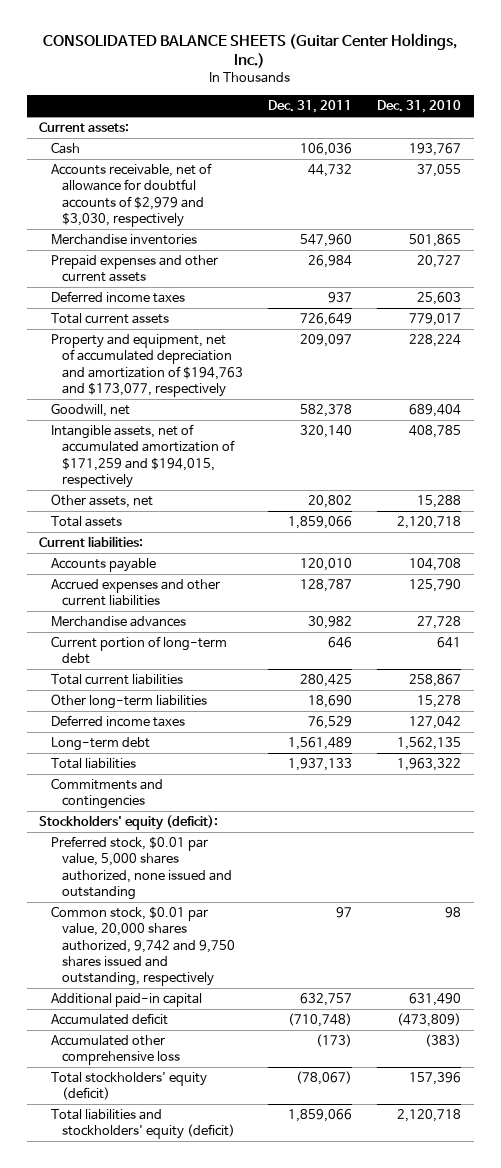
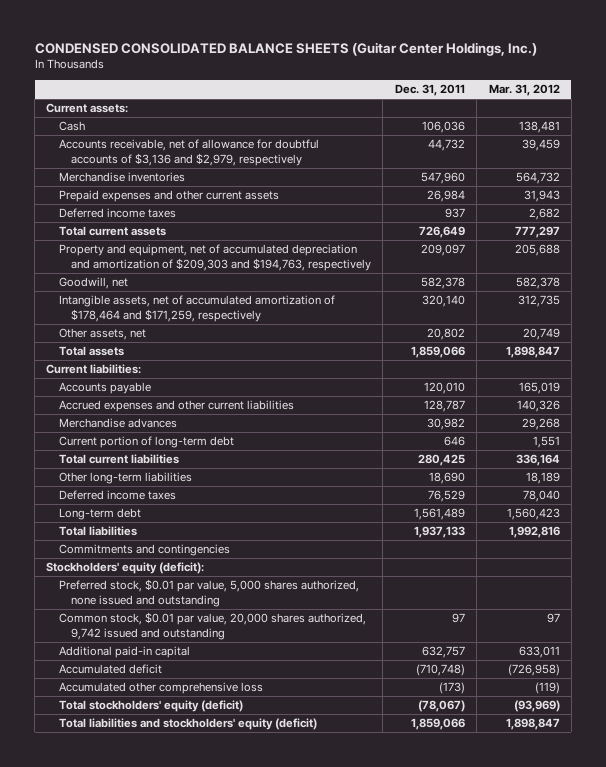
[43,32,458,69] CONSOLIDATED BALANCE SHEETS (Guitar Center Holdings, Inc.) -> [34,41,537,56] CONDENSED CONSOLIDATED BALANCE SHEETS (Guitar Center Holdings, Inc.)
[377,100,462,114] Dec. 31, 2010 -> none
none -> [488,84,560,97] Mar. 31, 2012
[50,163,212,227] Accounts receivable, net of allowance for doubtful accounts of $2,979 and $3,030, respectively -> [58,139,319,166] Accounts receivable, net of allowance for doubtful accounts of $3,136 and $2,979, respectively
[50,334,243,397] Property and equipment, net of accumulated depreciation and amortization of $194,763 and $173,077, respectively -> [58,244,372,271] Property and equipment, net of accumulated depreciation and amortization of $209,303 and $194,763, respectively
[50,424,235,488] Intangible assets, net of accumulated amortization of $171,259 and $194,015, respectively -> [58,295,335,322] Intangible assets, net of accumulated amortization of $178,464 and $171,259, respectively
[50,906,235,986] Common stock, $0.01 par value, 20,000 shares authorized, 9,742 and 9,750 shares issued and outstanding, respectively -> [58,612,366,640] Common stock, $0.01 par value, 20,000 shares authorized, 9,742 issued and outstanding

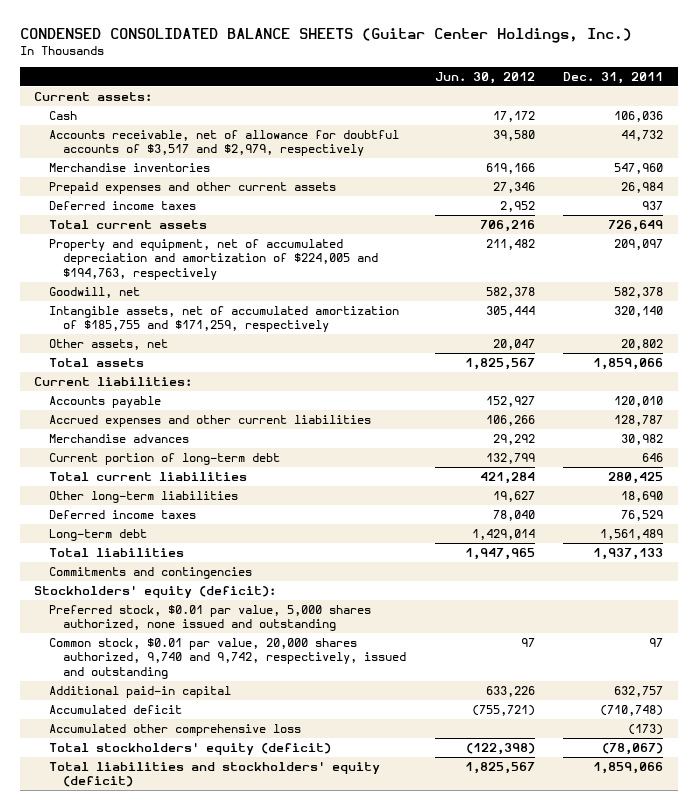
[488,84,560,97] Mar. 31, 2012 -> none
none -> [434,71,535,84] Jun. 30, 2012
[58,139,319,166] Accounts receivable, net of allowance for doubtful accounts of $3,136 and $2,979, respectively -> [48,129,399,157] Accounts receivable, net of allowance for doubtful accounts of $3,517 and $2,979, respectively
[58,244,372,271] Property and equipment, net of accumulated depreciation and amortization of $209,303 and $194,763, respectively -> [48,238,378,280] Property and equipment, net of accumulated depreciation and amortization of $224,005 and $194,763, respectively
[58,295,335,322] Intangible assets, net of accumulated amortization of $178,464 and $171,259, respectively -> [48,305,399,333] Intangible assets, net of accumulated amortization of $185,755 and $171,259, respectively
[58,612,366,640] Common stock, $0.01 par value, 20,000 shares authorized, 9,742 issued and outstanding -> [48,637,406,679] Common stock, $0.01 par value, 20,000 shares authorized, 9,740 and 9,742, respectively, issued and outstanding

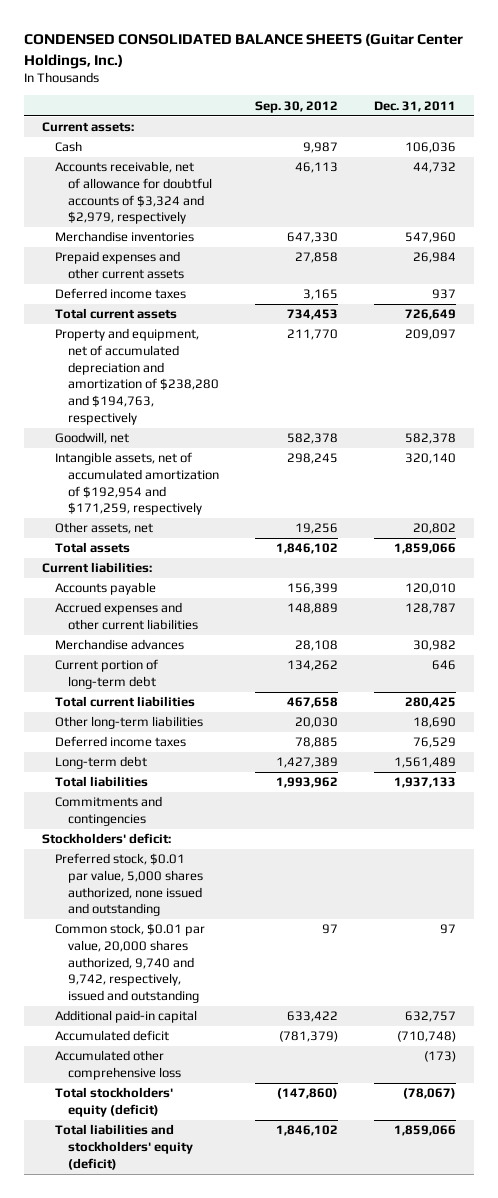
[434,71,535,84] Jun. 30, 2012 -> none
none -> [255,100,339,113] Sep. 30, 2012
[48,129,399,157] Accounts receivable, net of allowance for doubtful accounts of $3,517 and $2,979, respectively -> [55,161,213,225] Accounts receivable, net of allowance for doubtful accounts of $3,324 and $2,979, respectively
[48,238,378,280] Property and equipment, net of accumulated depreciation and amortization of $224,005 and $194,763, respectively -> [55,328,220,425] Property and equipment, net of accumulated depreciation and amortization of $238,280 and $194,763, respectively
[48,305,399,333] Intangible assets, net of accumulated amortization of $185,755 and $171,259, respectively -> [55,452,220,516] Intangible assets, net of accumulated amortization of $192,954 and $171,259, respectively
[34,584,277,598] Stockholders' equity (deficit): -> [41,833,171,845] Stockholders' deficit:

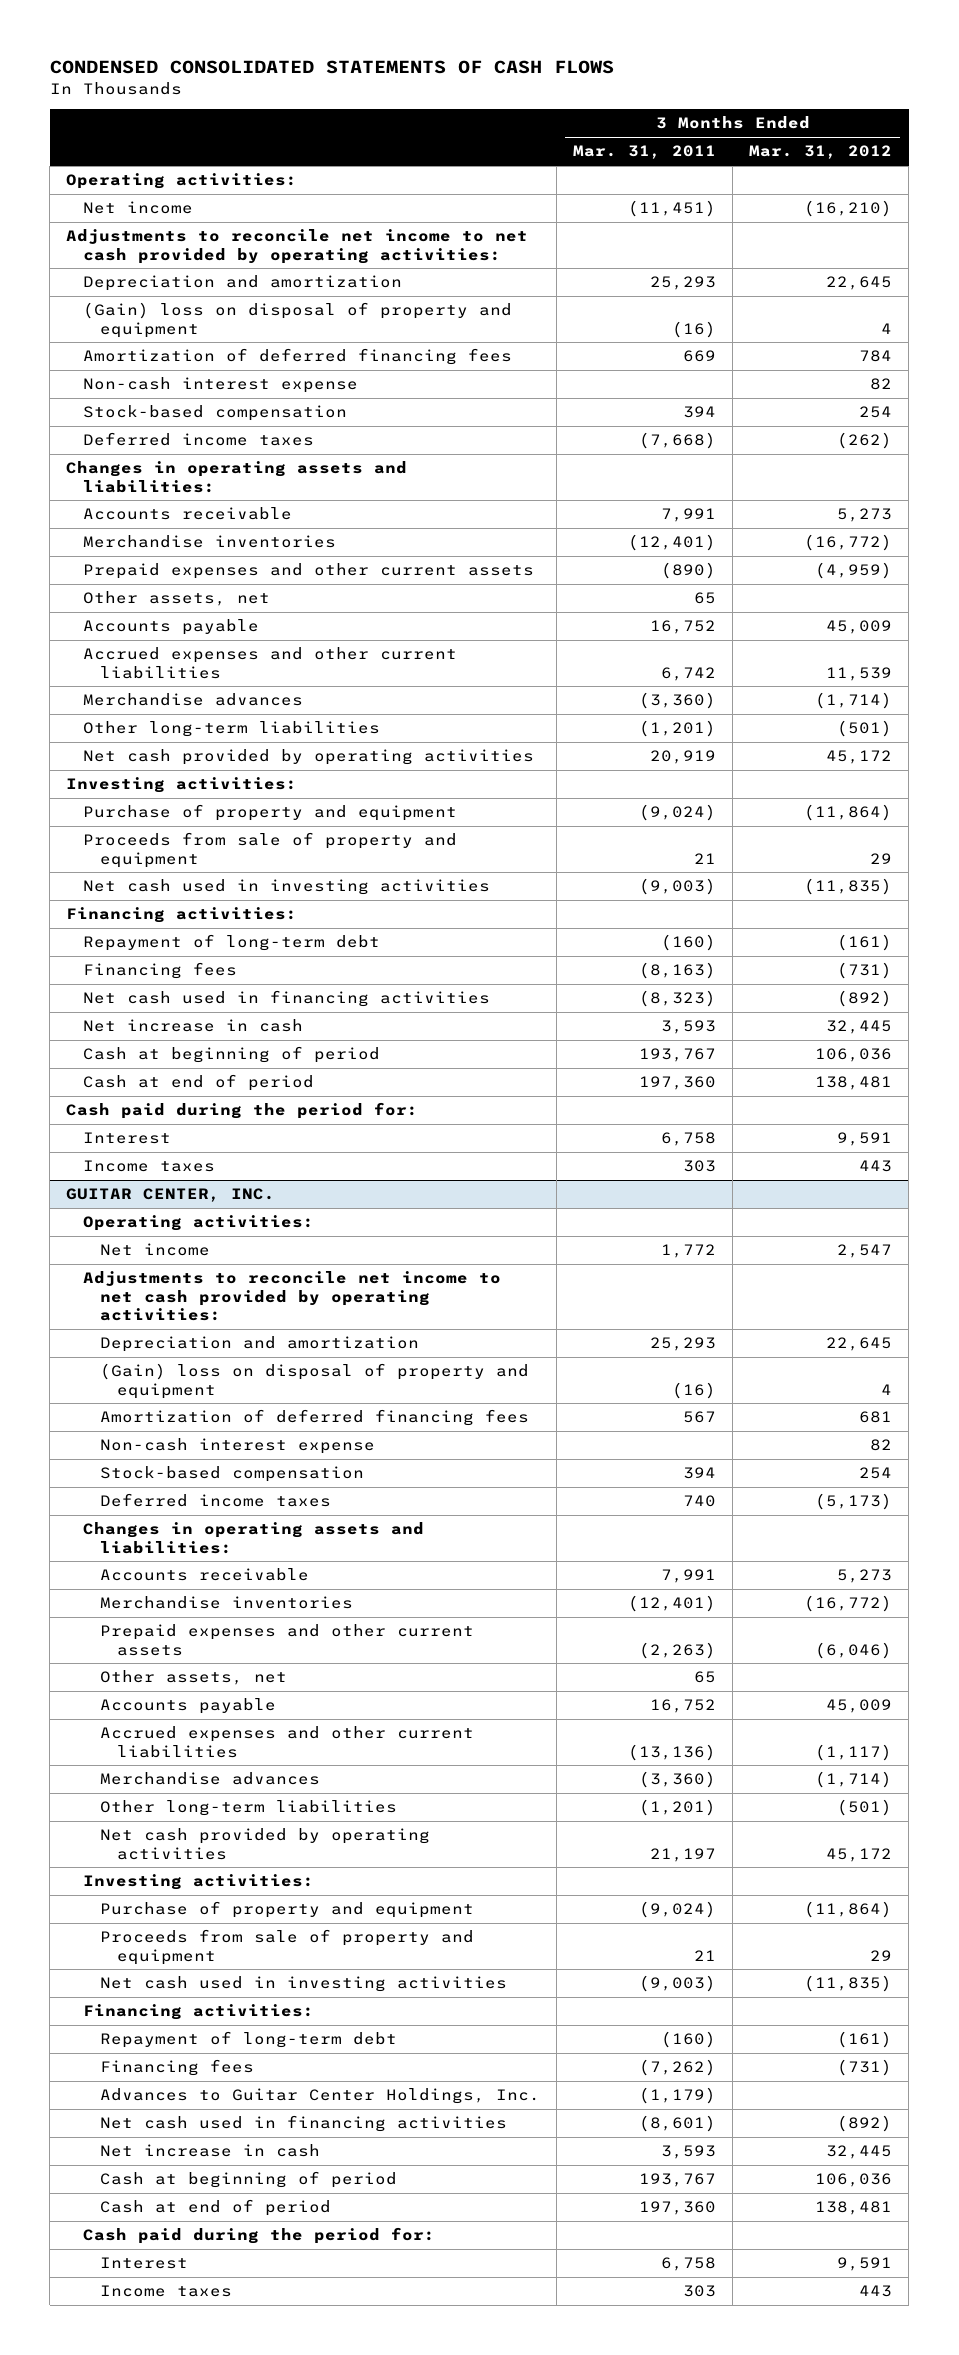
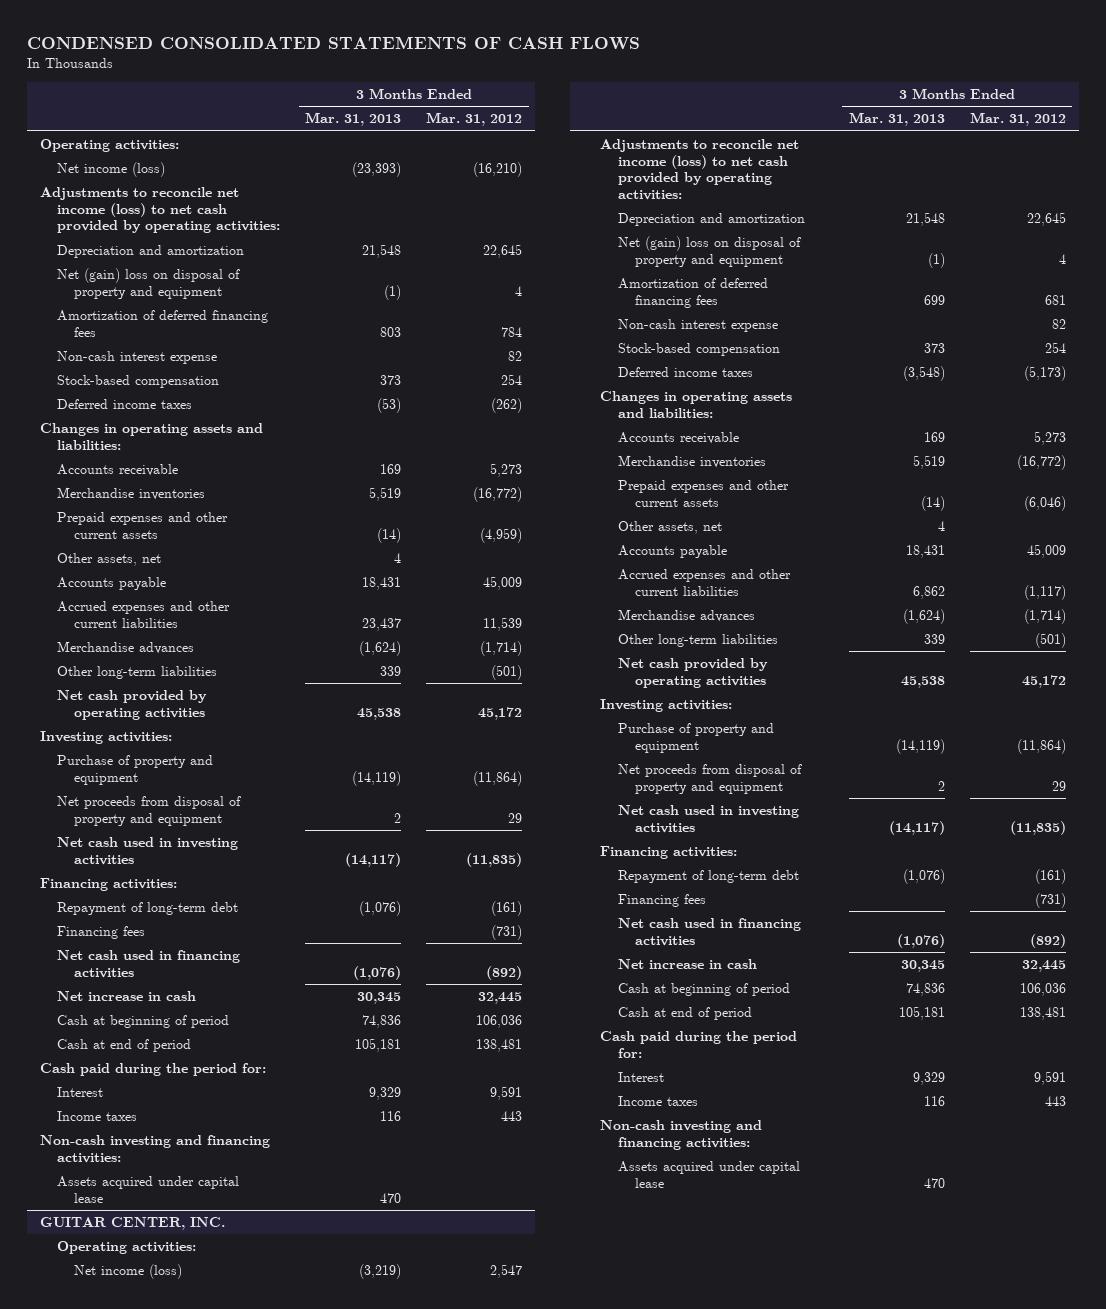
[573,145,717,160] Mar. 31, 2011 -> none
none -> [305,112,402,127] Mar. 31, 2013
[83,201,194,215] Net income -> [56,162,165,178] Net income (loss)
[66,229,529,264] Adjustments to reconcile net income to net cash provided by operating activities: -> [39,187,280,234] Adjustments to reconcile net income (loss) to net cash provided by operating activities:
[83,302,513,338] (Gain) loss on disposal of property and equipment -> [56,268,240,299] Net (gain) loss on disposal of property and equipment
[83,832,458,868] Proceeds from sale of property and equipment -> [56,796,241,826] Net proceeds from disposal of property and equipment
none -> [39,1135,270,1163] Non-cash investing and financing activities:
none -> [56,1176,239,1203] Assets acquired under capital lease
[99,1243,210,1257] Net income -> [74,1264,183,1280] Net income (loss)
[83,1271,502,1322] Adjustments to reconcile net income to net cash provided by operating activities: -> [600,139,800,201] Adjustments to reconcile net income (loss) to net cash provided by operating activities:
[99,1363,529,1399] (Gain) loss on disposal of property and equipment -> [617,236,801,267] Net (gain) loss on disposal of property and equipment
[99,1929,474,1965] Proceeds from sale of property and equipment -> [617,764,802,794] Net proceeds from disposal of property and equipment
[99,2088,540,2105] Advances to Guitar Center Holdings, Inc. -> none
none -> [600,1120,763,1150] Non-cash investing and financing activities:
none -> [617,1161,800,1188] Assets acquired under capital lease

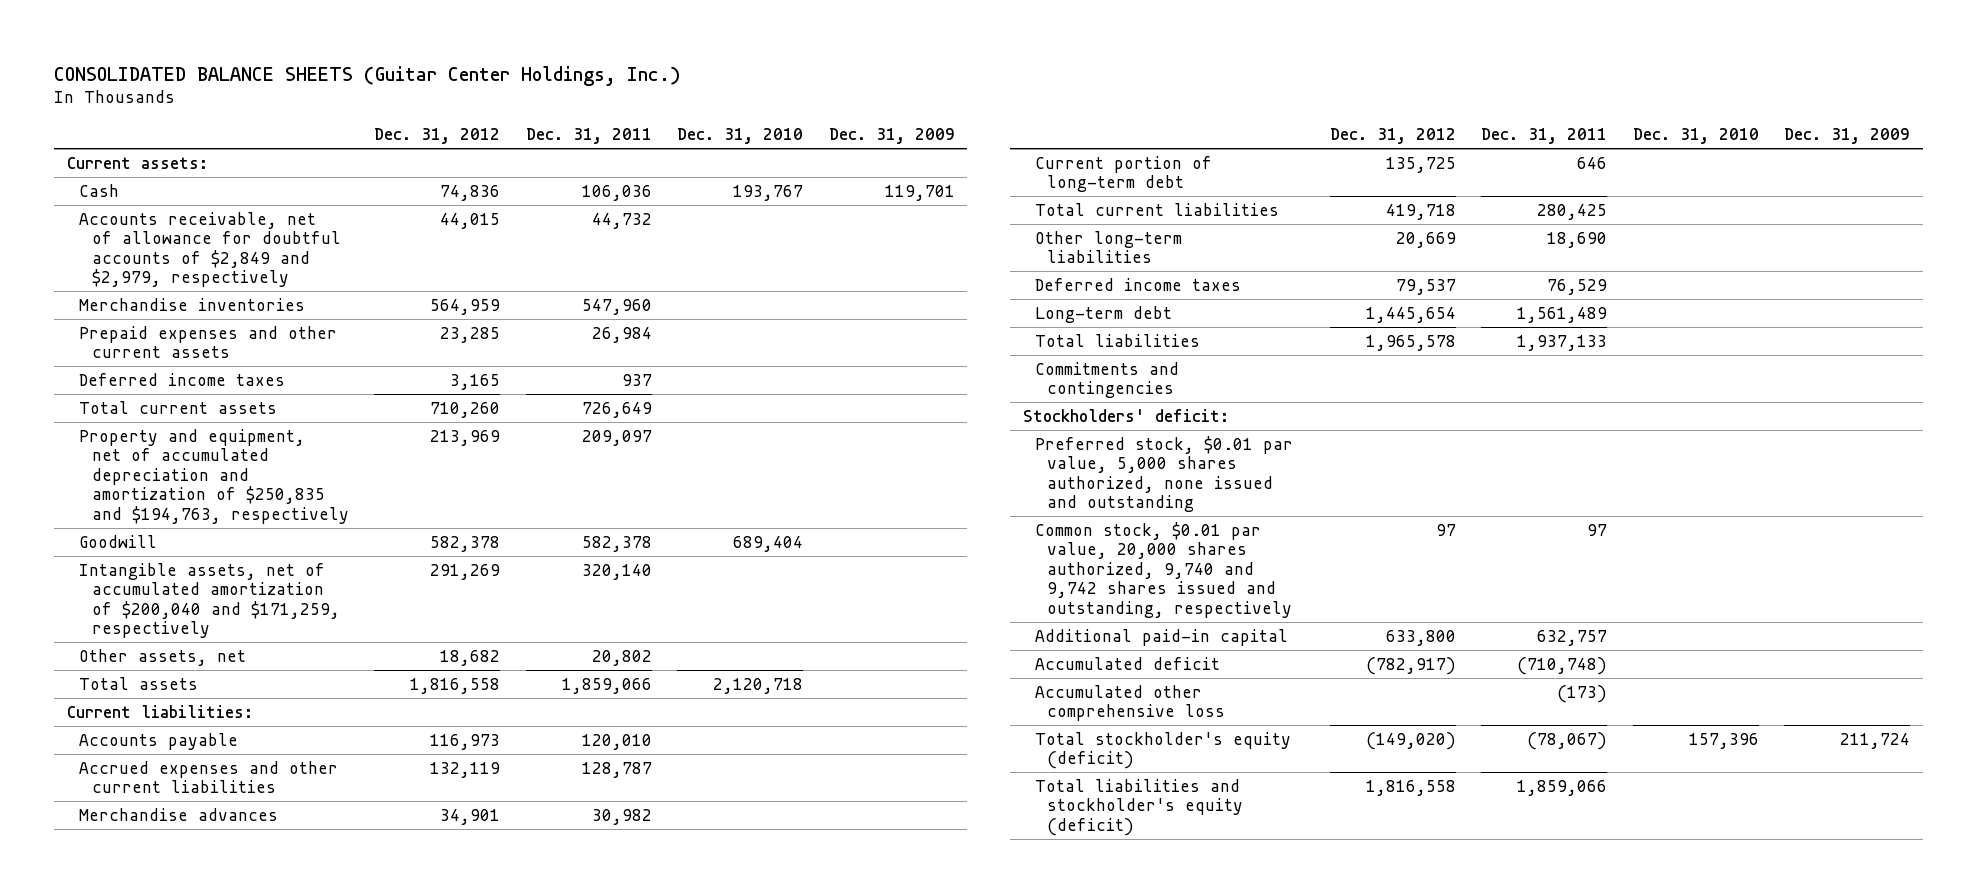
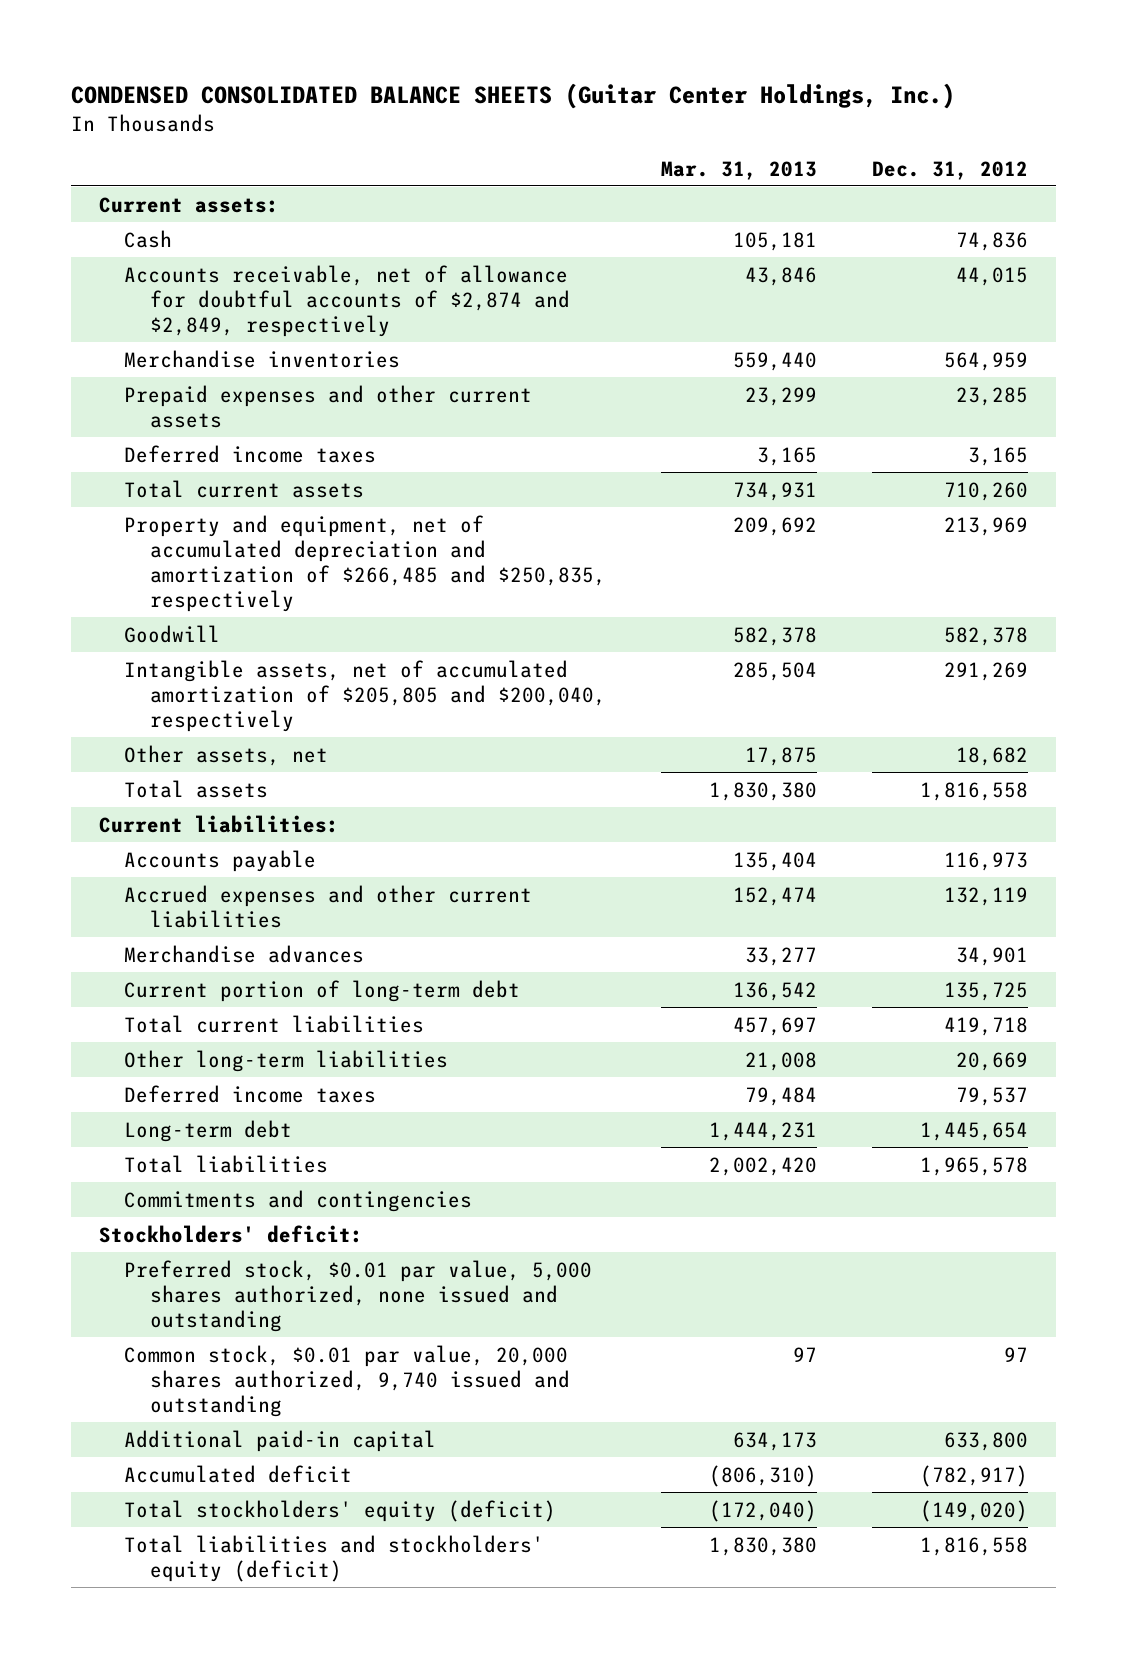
[54,65,682,86] CONSOLIDATED BALANCE SHEETS (Guitar Center Holdings, Inc.) -> [71,82,956,109] CONDENSED CONSOLIDATED BALANCE SHEETS (Guitar Center Holdings, Inc.)
[525,128,652,145] Dec. 31, 2011 -> none
[677,128,804,145] Dec. 31, 2010 -> none
[828,128,955,145] Dec. 31, 2009 -> none
none -> [660,160,817,180] Mar. 31, 2013
[79,211,341,288] Accounts receivable, net of allowance for doubtful accounts of $2,849 and $2,979, respectively -> [124,264,570,337] Accounts receivable, net of allowance for doubtful accounts of $2,874 and $2,849, respectively
[79,428,349,524] Property and equipment, net of accumulated depreciation and amortization of $250,835 and $194,763, respectively -> [124,514,606,613] Property and equipment, net of accumulated depreciation and amortization of $266,485 and $250,835, respectively
[79,562,340,639] Intangible assets, net of accumulated amortization of $200,040 and $171,259, respectively -> [124,659,606,732] Intangible assets, net of accumulated amortization of $205,805 and $200,040, respectively
[1034,521,1293,618] Common stock, $0.01 par value, 20,000 shares authorized, 9,740 and 9,742 shares issued and outstanding, respectively -> [124,1344,570,1417] Common stock, $0.01 par value, 20,000 shares authorized, 9,740 issued and outstanding
[1034,684,1226,722] Accumulated other comprehensive loss -> none
[1034,731,1291,770] Total stockholder's equity (deficit) -> [124,1499,557,1522] Total stockholders' equity (deficit)
[1034,778,1244,836] Total liabilities and stockholder's equity (deficit) -> [124,1534,545,1582] Total liabilities and stockholders' equity (deficit)

